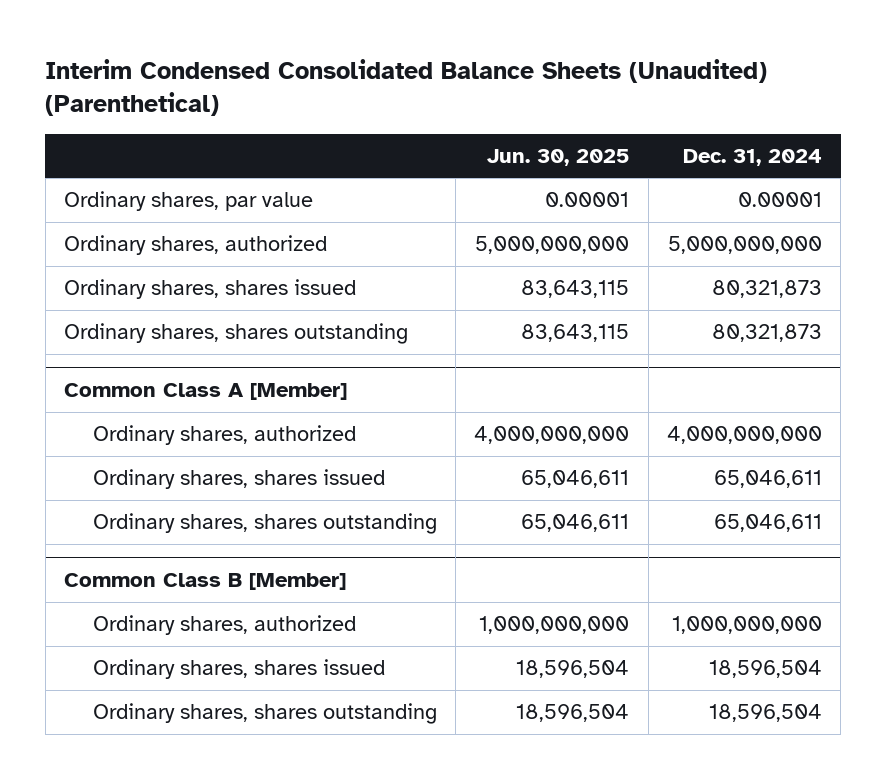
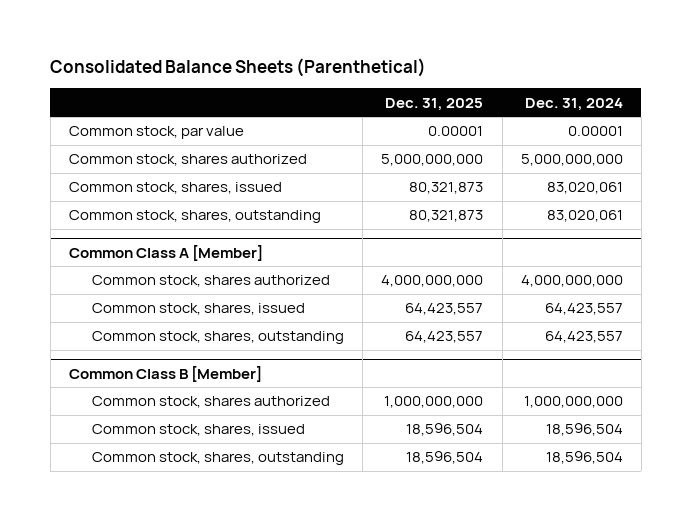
[45,58,768,117] Interim Condensed Consolidated Balance Sheets (Unaudited) (Parenthetical) -> [50,58,427,78] Consolidated Balance Sheets (Parenthetical)
[487,148,630,166] Jun. 30, 2025 -> none
none -> [385,97,484,111] Dec. 31, 2025
[64,191,314,212] Ordinary shares, par value -> [68,126,244,140] Common stock, par value
[64,235,328,256] Ordinary shares, authorized -> [68,154,307,167] Common stock, shares authorized
[64,279,357,300] Ordinary shares, shares issued -> [68,182,282,195] Common stock, shares, issued
[712,280,823,299] 80,321,873 -> [546,182,623,195] 83,020,061
[64,323,409,345] Ordinary shares, shares outstanding -> [68,210,321,224] Common stock, shares, outstanding
[712,324,823,343] 80,321,873 -> [546,210,623,223] 83,020,061
[92,425,356,446] Ordinary shares, authorized -> [92,275,331,288] Common stock, shares authorized
[92,469,385,490] Ordinary shares, shares issued -> [92,303,306,316] Common stock, shares, issued
[714,470,823,489] 65,046,611 -> [544,303,623,316] 64,423,557
[92,513,437,535] Ordinary shares, shares outstanding -> [92,331,345,345] Common stock, shares, outstanding
[714,514,823,533] 65,046,611 -> [544,331,623,344] 64,423,557
[92,615,356,636] Ordinary shares, authorized -> [92,396,331,409] Common stock, shares authorized
[92,659,385,680] Ordinary shares, shares issued -> [92,424,306,437] Common stock, shares, issued
[92,703,437,725] Ordinary shares, shares outstanding -> [92,452,345,466] Common stock, shares, outstanding

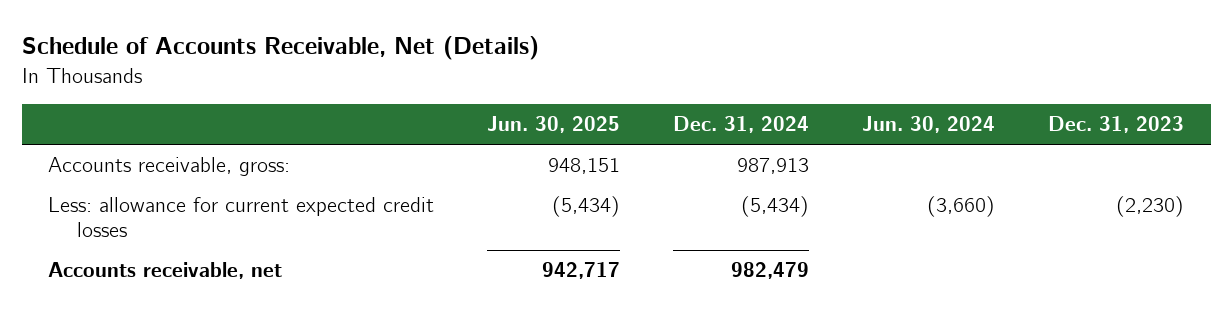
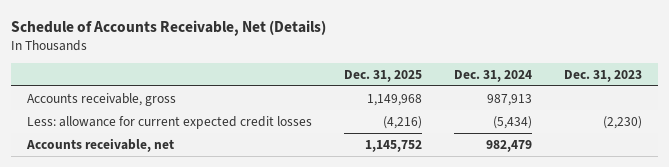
[487,116,621,134] Jun. 30, 2025 -> none
[862,116,996,134] Jun. 30, 2024 -> none
none -> [343,69,422,82] Dec. 31, 2025
[48,157,291,177] Accounts receivable, gross: -> [27,92,177,106] Accounts receivable, gross

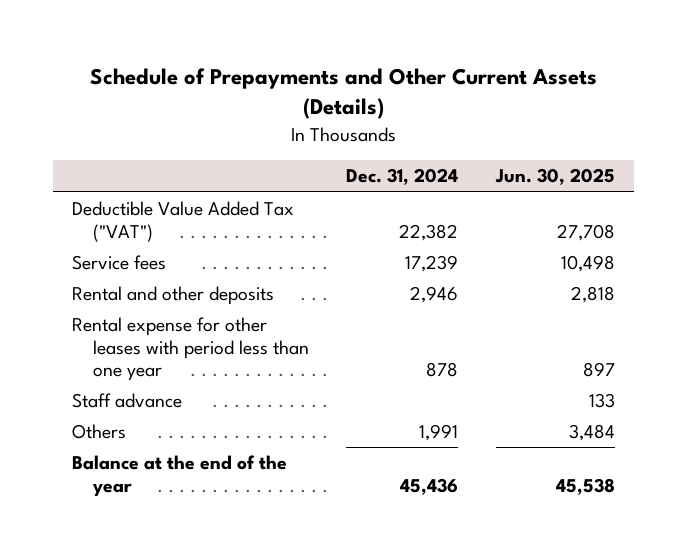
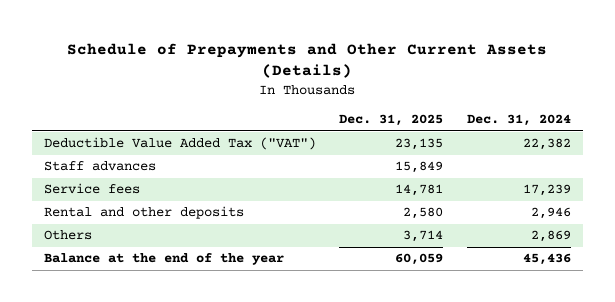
[495,168,616,186] Jun. 30, 2025 -> none
none -> [339,114,444,127] Dec. 31, 2025
none -> [43,161,156,172] Staff advances
[72,317,309,382] Rental expense for other leases with period less than one year -> none
[72,393,183,409] Staff advance -> none
[419,424,459,442] 1,991 -> [530,230,571,243] 2,869

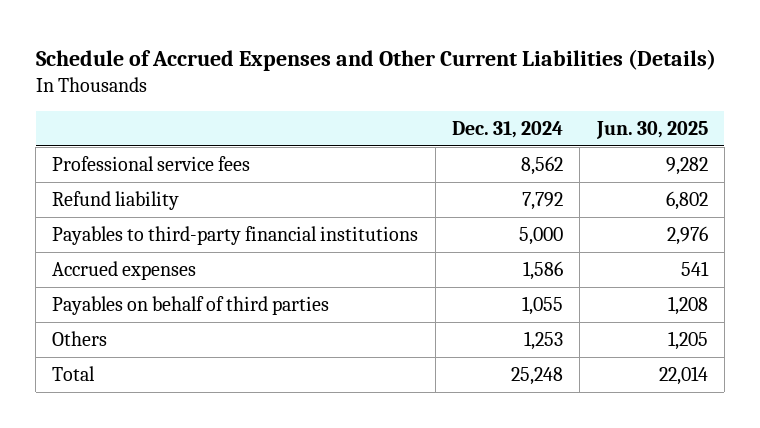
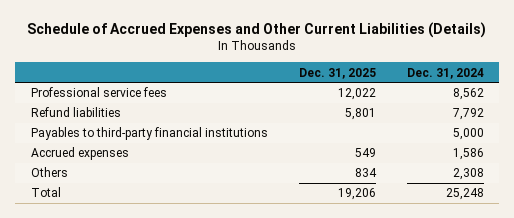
[595,120,708,139] Jun. 30, 2025 -> none
none -> [298,67,376,79] Dec. 31, 2025
[52,191,180,211] Refund liability -> [30,107,121,118] Refund liabilities
[52,296,330,316] Payables on behalf of third parties -> none
[524,331,564,351] 1,253 -> [452,168,484,181] 2,308

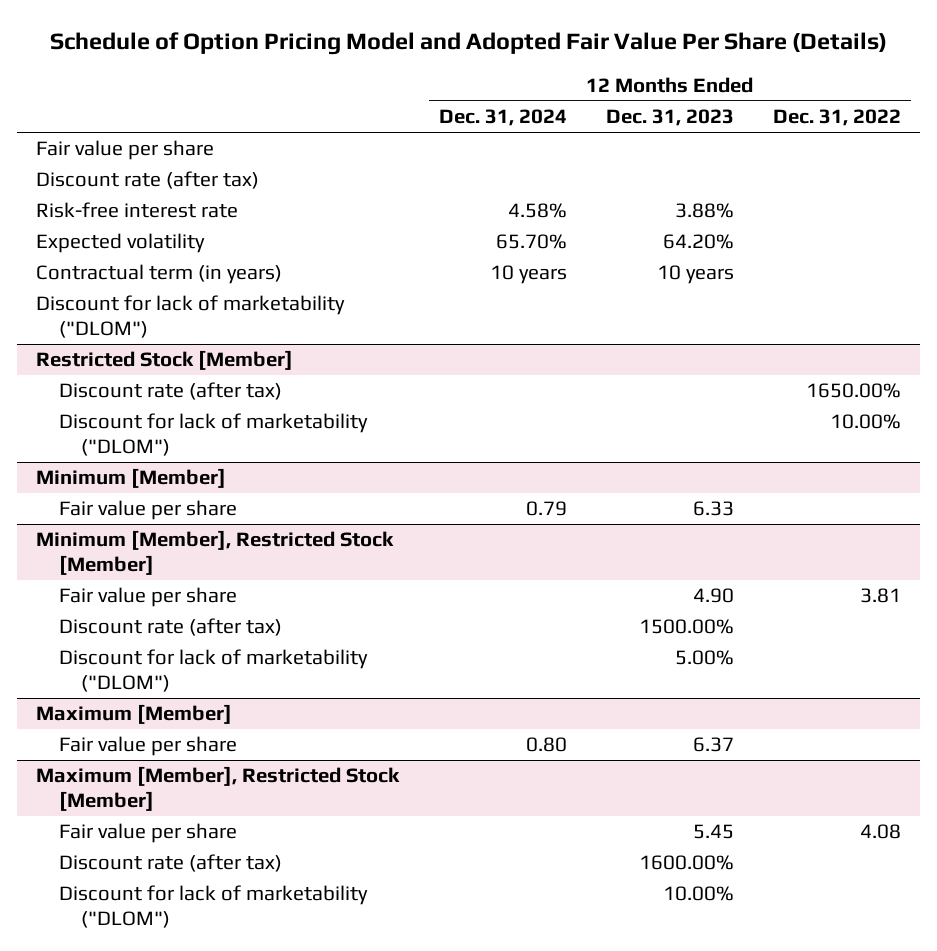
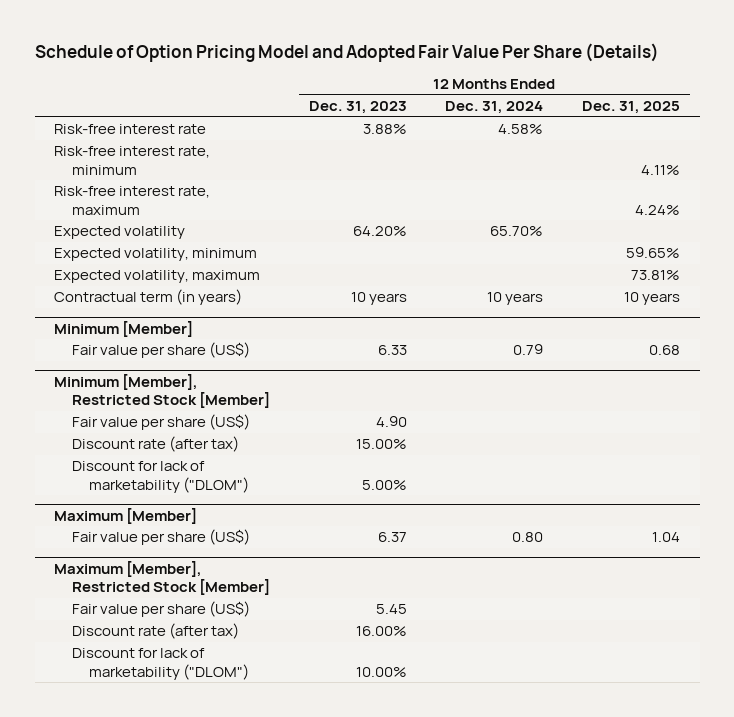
[772,108,901,126] Dec. 31, 2022 -> none
none -> [582,101,681,115] Dec. 31, 2025
[36,140,215,161] Fair value per share -> none
[36,171,260,190] Discount rate (after tax) -> none
none -> [54,146,211,175] Risk-free interest rate, minimum
none -> [54,186,211,215] Risk-free interest rate, maximum
none -> [54,248,258,262] Expected volatility, minimum
none -> [54,270,261,284] Expected volatility, maximum
[36,295,346,338] Discount for lack of marketability ("DLOM") -> none
[36,350,294,371] Restricted Stock [Member] -> none
[58,382,282,401] Discount rate (after tax) -> none
[58,413,368,456] Discount for lack of marketability ("DLOM") -> none
[58,500,237,521] Fair value per share -> [71,342,250,359] Fair value per share (US$)
[58,587,237,608] Fair value per share -> [71,414,250,431] Fair value per share (US$)
[638,619,734,635] 1500.00% -> [355,439,407,450] 15.00%
[58,736,237,757] Fair value per share -> [71,529,250,546] Fair value per share (US$)
[58,823,237,844] Fair value per share -> [71,601,250,618] Fair value per share (US$)
[638,855,734,871] 1600.00% -> [355,626,407,637] 16.00%

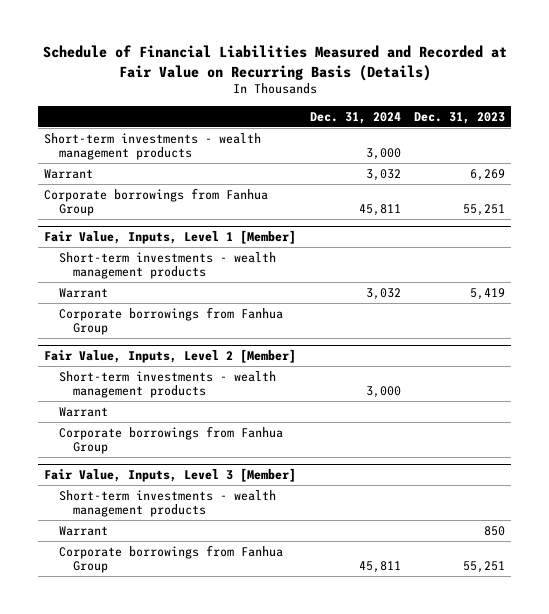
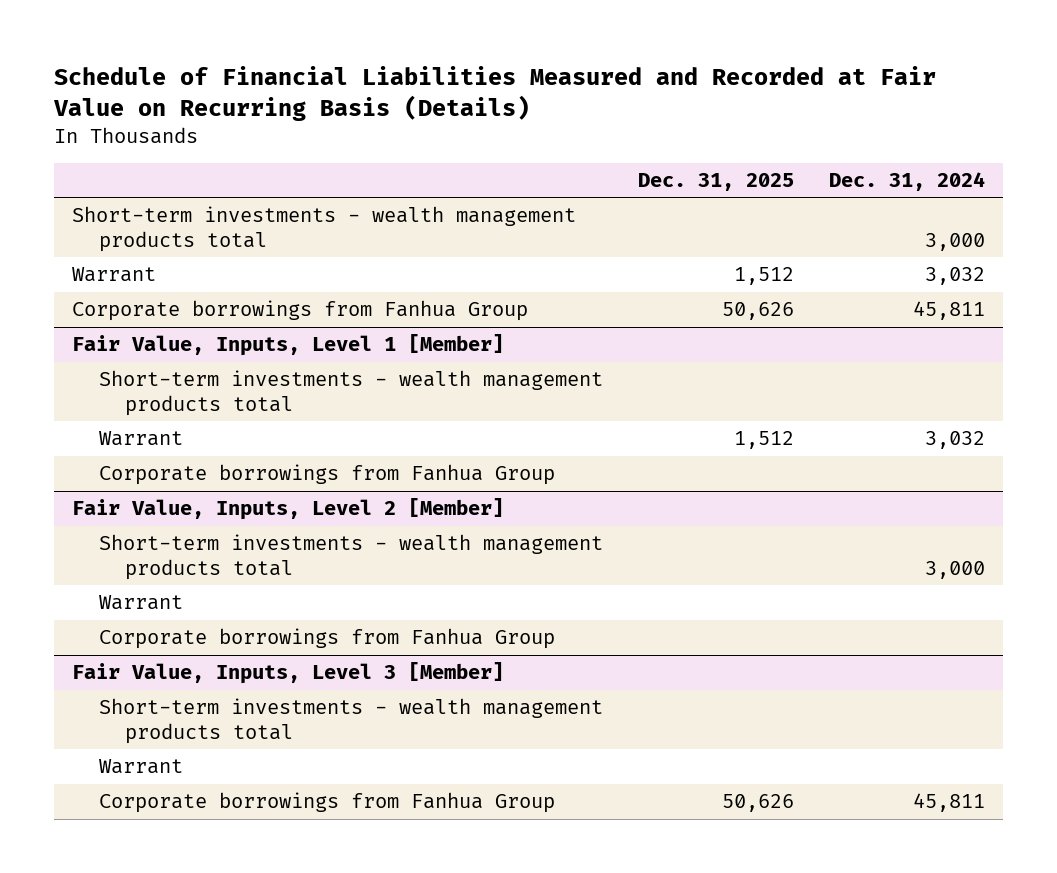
[413,111,505,124] Dec. 31, 2023 -> none
none -> [637,172,794,191] Dec. 31, 2025
[44,132,262,161] Short-term investments - wealth management products -> [72,206,577,252] Short-term investments - wealth management products total
[58,251,276,280] Short-term investments - wealth management products -> [98,370,603,416] Short-term investments - wealth management products total
[58,370,276,399] Short-term investments - wealth management products -> [98,534,603,580] Short-term investments - wealth management products total
[58,489,276,518] Short-term investments - wealth management products -> [98,698,603,744] Short-term investments - wealth management products total

